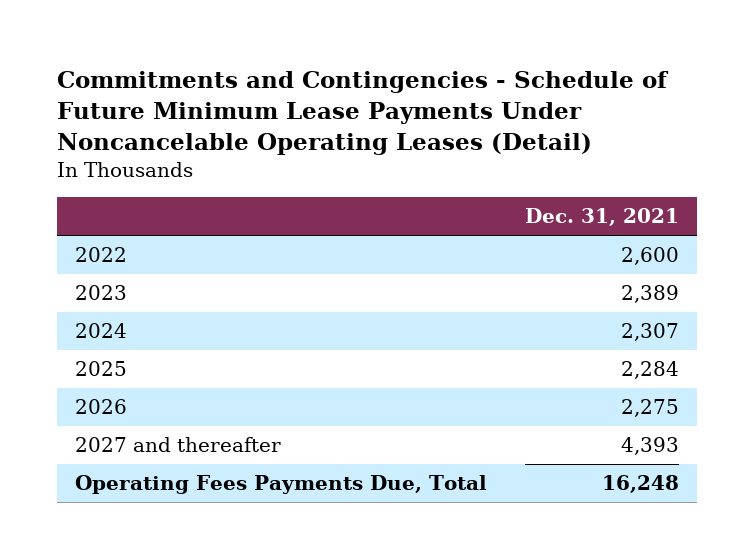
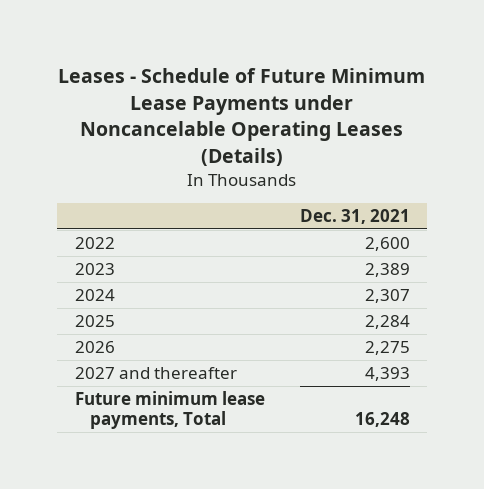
[56,70,669,155] Commitments and Contingencies - Schedule of Future Minimum Lease Payments Under Noncancelable Operating Leases (Detail) -> [58,68,426,166] Leases - Schedule of Future Minimum Lease Payments under Noncancelable Operating Leases (Details)
[75,475,488,495] Operating Fees Payments Due, Total -> [74,390,265,430] Future minimum lease payments, Total

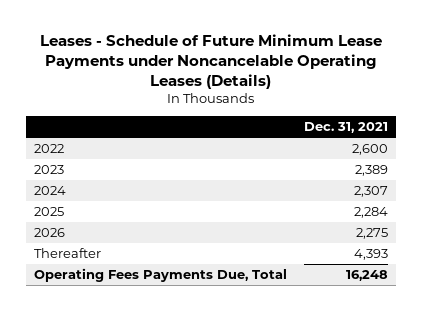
[74,366,237,379] 2027 and thereafter -> [34,248,102,259] Thereafter
[74,390,265,430] Future minimum lease payments, Total -> [34,268,288,283] Operating Fees Payments Due, Total

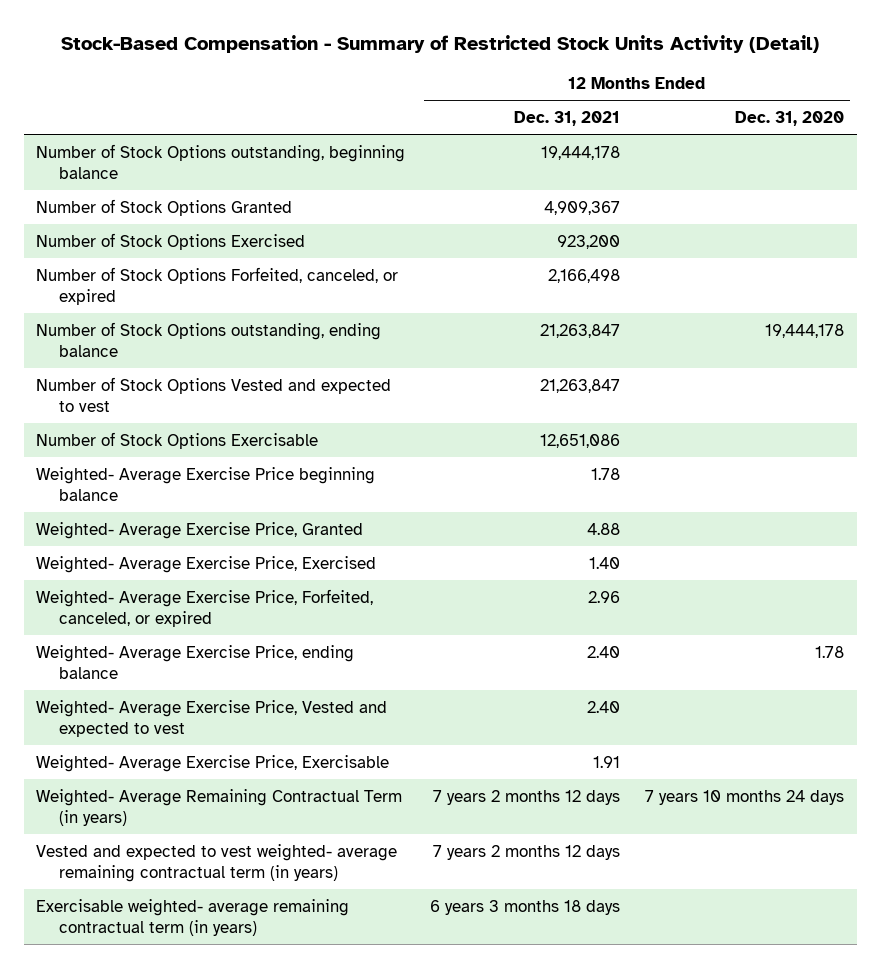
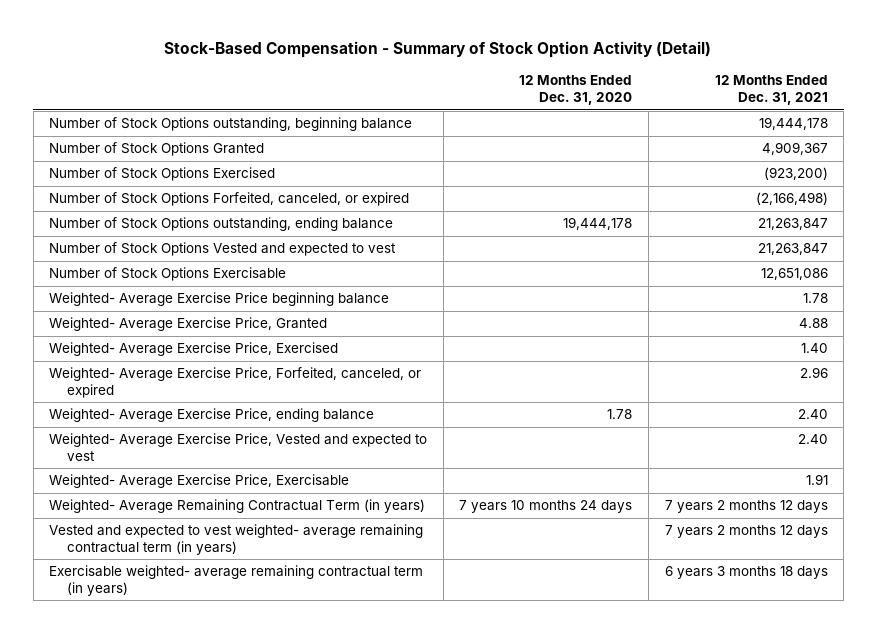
[61,34,820,53] Stock-Based Compensation - Summary of Restricted Stock Units Activity (Detail) -> [164,41,712,59] Stock-Based Compensation - Summary of Stock Option Activity (Detail)
[557,234,621,249] 923,200 -> [763,167,828,181] (923,200)
[548,268,621,283] 2,166,498 -> [755,192,828,206] (2,166,498)

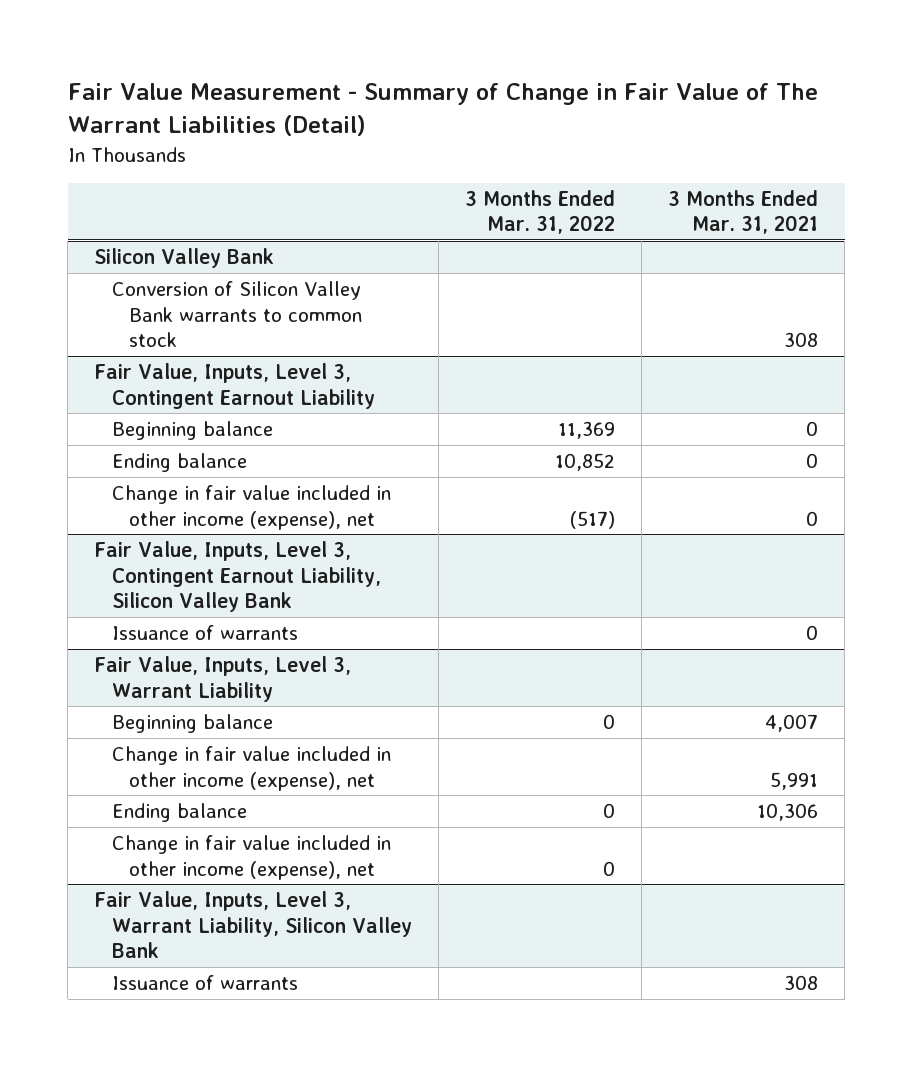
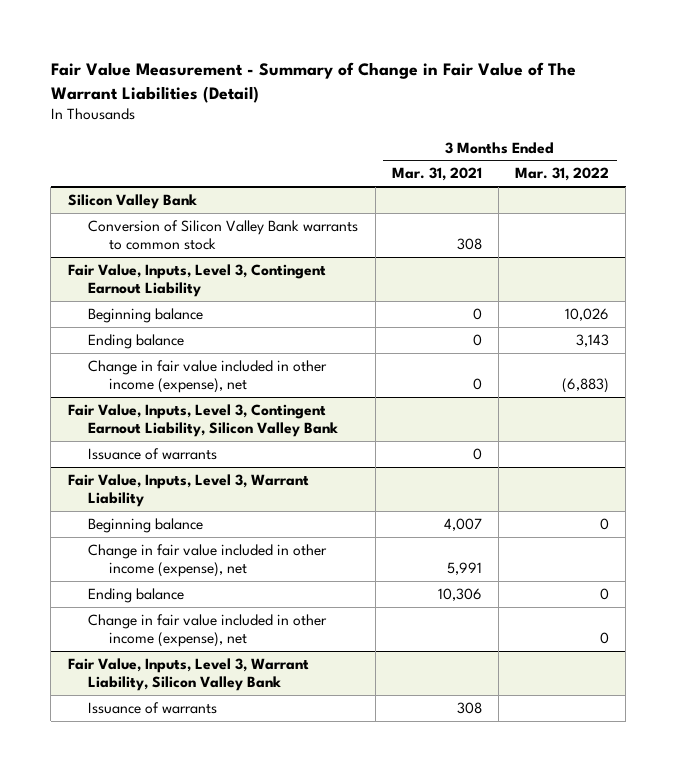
[557,420,615,439] 11,369 -> [564,307,609,321] 10,026
[554,452,615,471] 10,852 -> [575,333,609,347] 3,143
[569,510,615,529] (517) -> [561,377,609,393] (6,883)

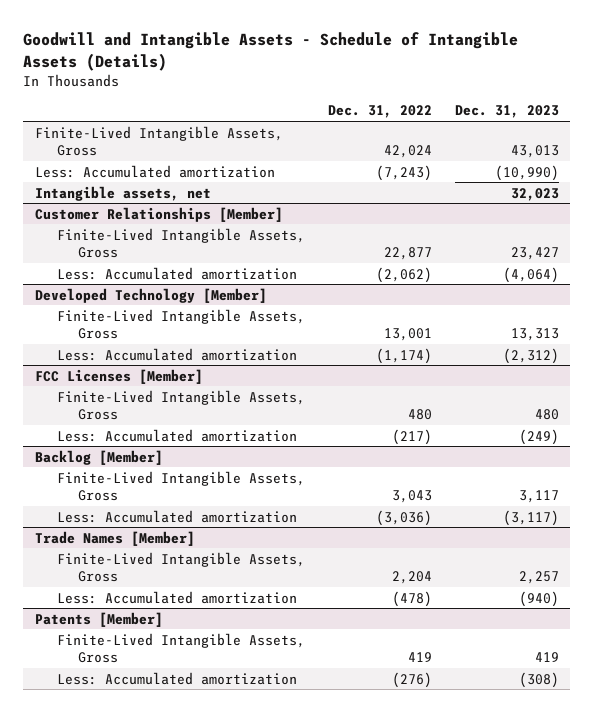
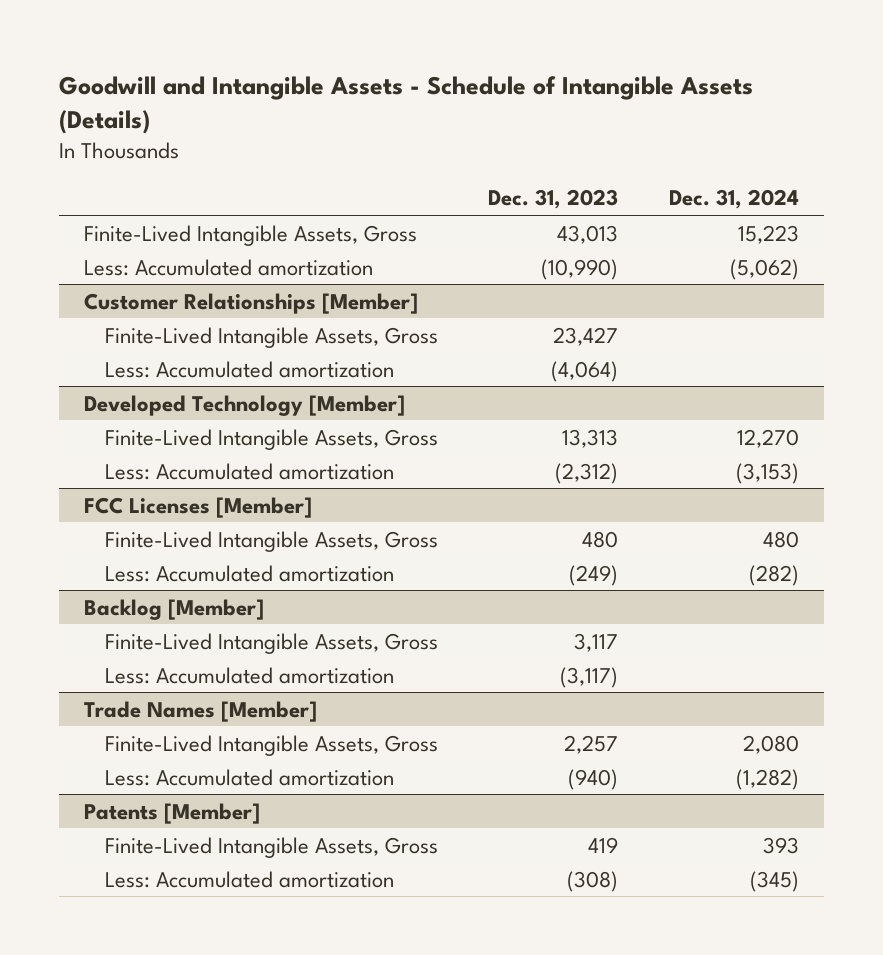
[327,105,432,119] Dec. 31, 2022 -> none
none -> [669,189,800,210] Dec. 31, 2024
[34,185,211,201] Intangible assets, net -> none

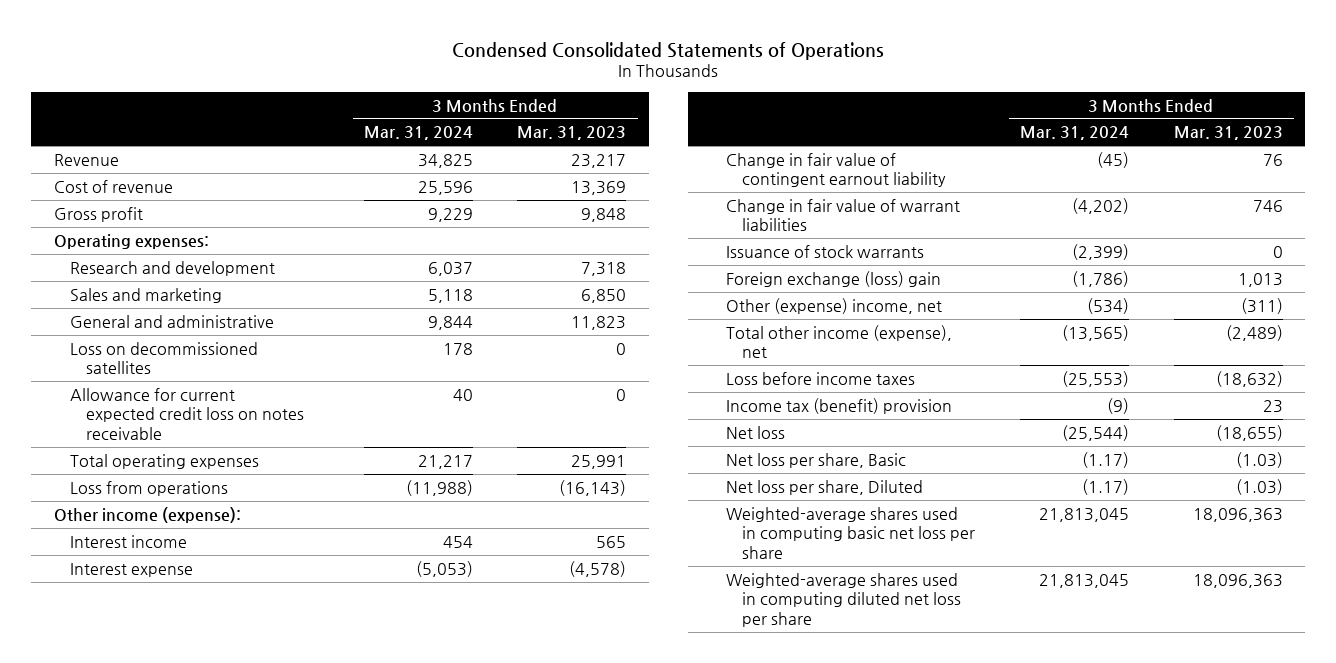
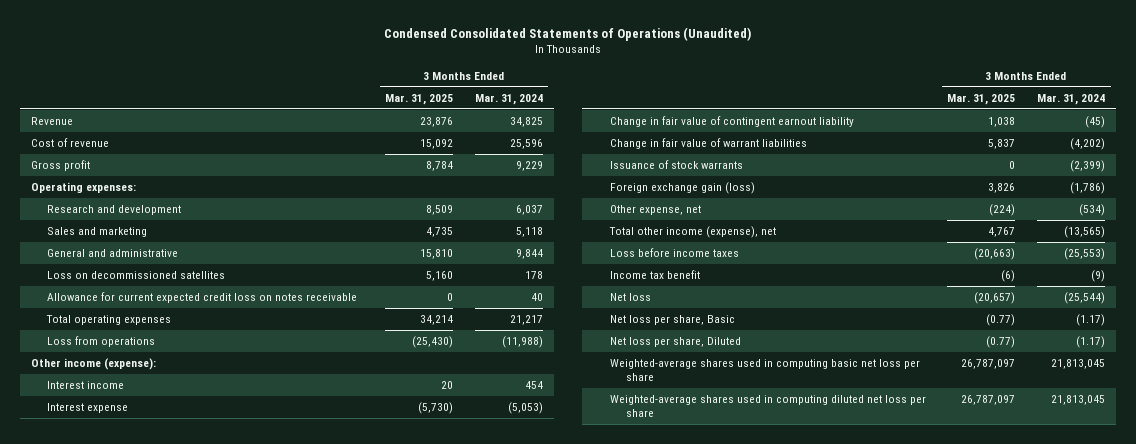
[452,41,885,60] Condensed Consolidated Statements of Operations -> [384,26,752,41] Condensed Consolidated Statements of Operations (Unaudited)
[517,126,627,141] Mar. 31, 2023 -> none
none -> [385,93,454,105] Mar. 31, 2025
[726,270,942,287] Foreign exchange (loss) gain -> [609,182,755,195] Foreign exchange gain (loss)
[726,297,943,314] Other (expense) income, net -> [609,205,701,216] Other expense, net
[726,397,953,414] Income tax (benefit) provision -> [609,270,700,280] Income tax benefit

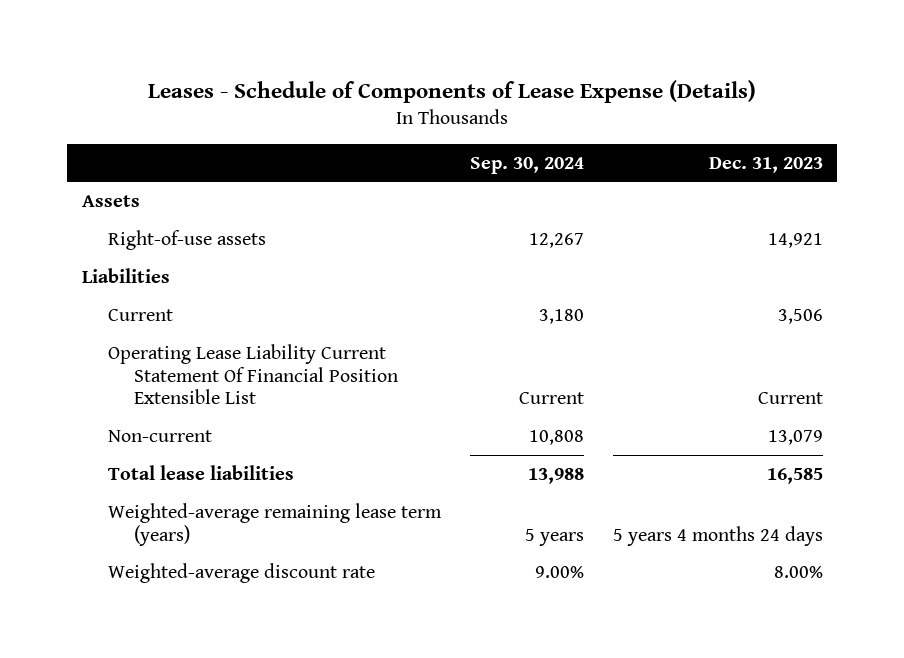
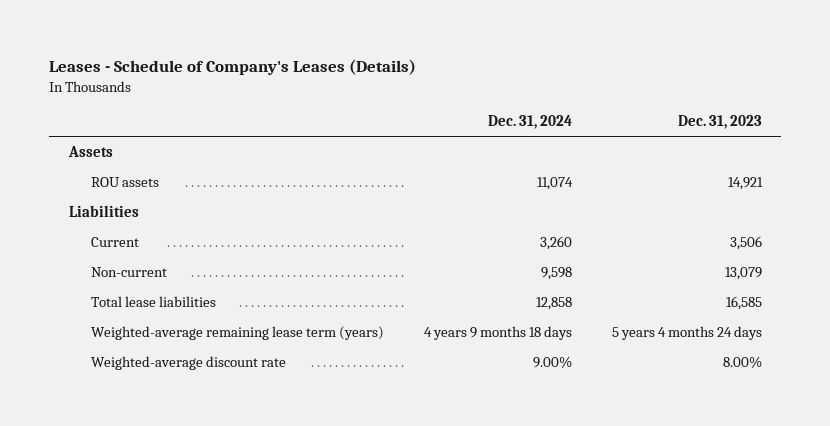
[148,79,757,103] Leases - Schedule of Components of Lease Expense (Details) -> [49,58,417,75] Leases - Schedule of Company's Leases (Details)
[469,156,584,174] Sep. 30, 2024 -> none
none -> [487,115,572,130] Dec. 31, 2024
[107,229,266,250] Right-of-use assets -> [91,177,160,188] ROU assets
[107,343,398,405] Operating Lease Liability Current Statement Of Financial Position Extensible List -> none

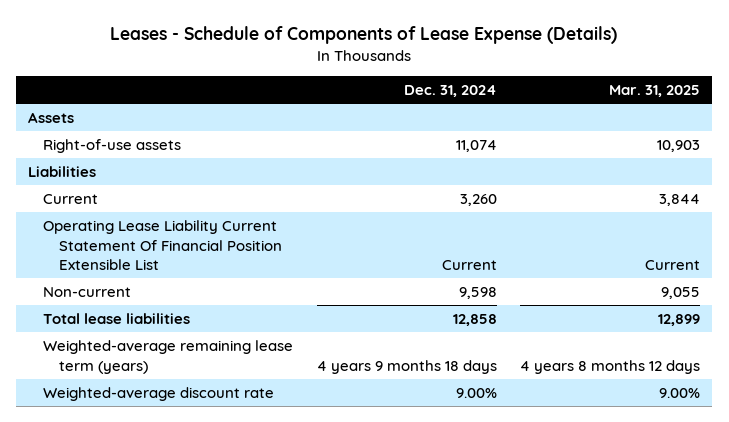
[49,58,417,75] Leases - Schedule of Company's Leases (Details) -> [110,26,618,45] Leases - Schedule of Components of Lease Expense (Details)
[677,115,762,130] Dec. 31, 2023 -> none
none -> [609,84,701,97] Mar. 31, 2025
[91,177,160,188] ROU assets -> [43,139,182,154] Right-of-use assets
none -> [43,220,282,271] Operating Lease Liability Current Statement Of Financial Position Extensible List

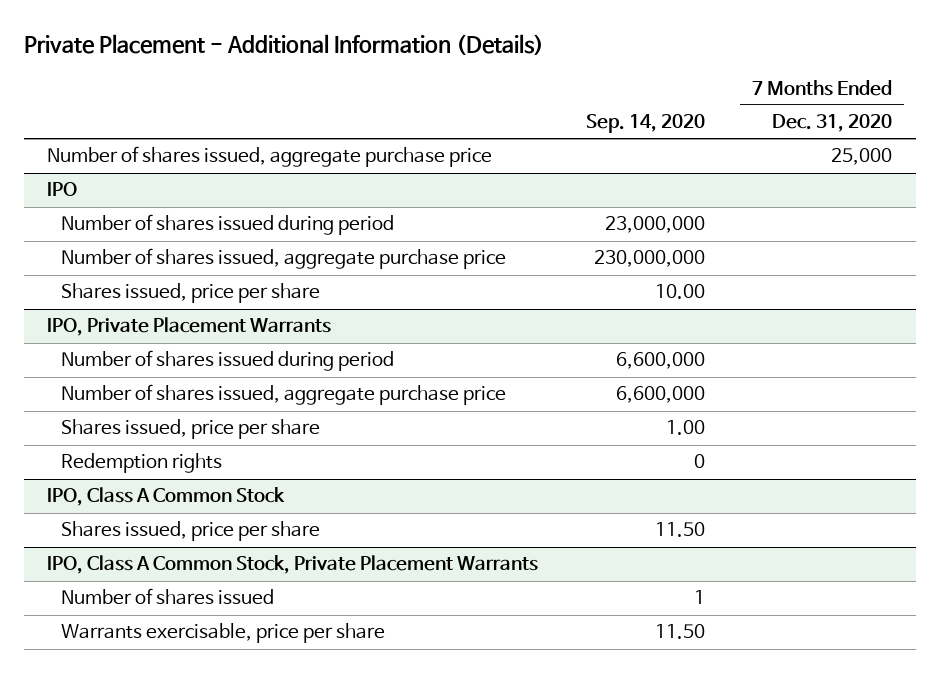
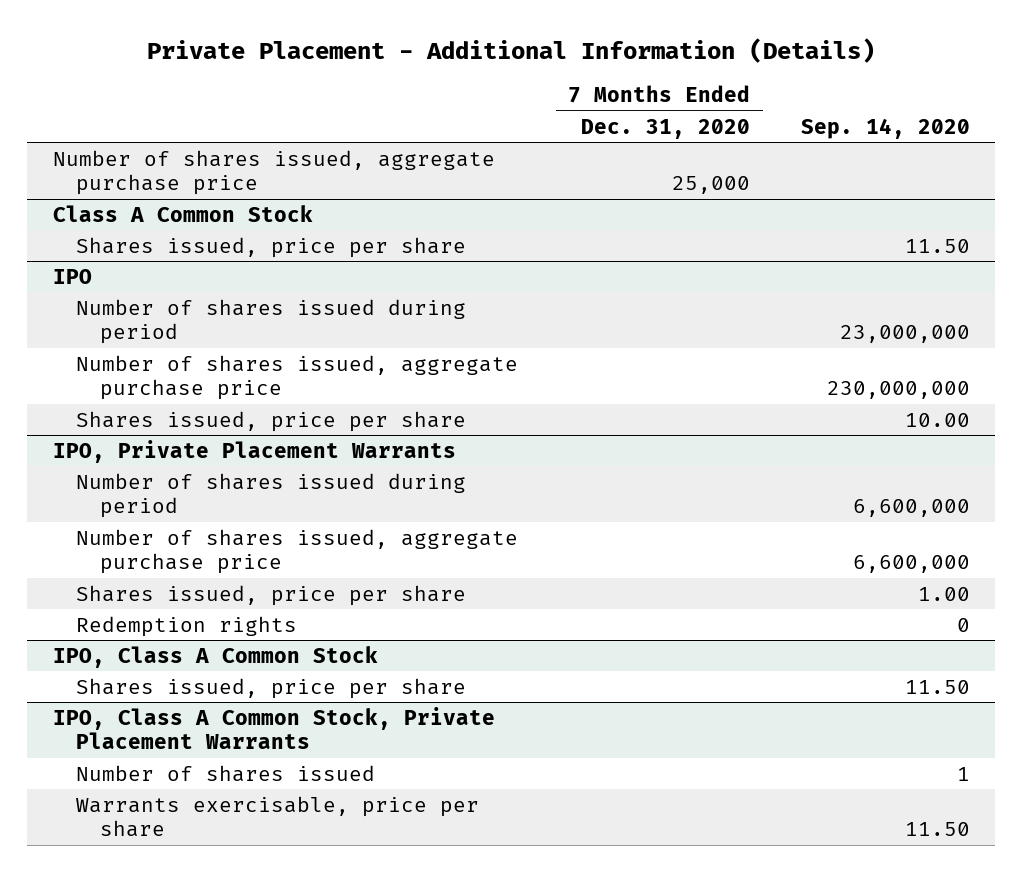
none -> [52,204,313,222] Class A Common Stock
none -> [76,236,467,258] Shares issued, price per share

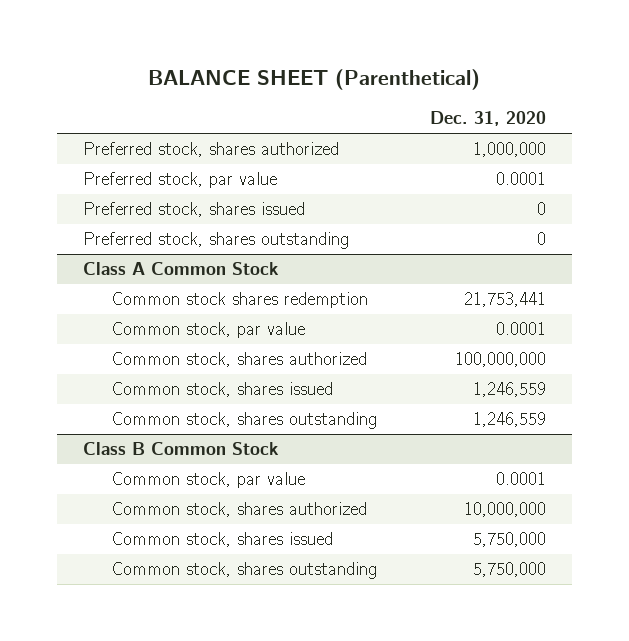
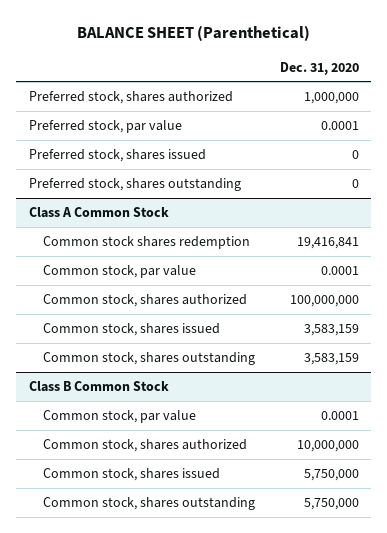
[463,292,546,308] 21,753,441 -> [296,236,359,249] 19,416,841
[472,382,546,398] 1,246,559 -> [303,323,359,336] 3,583,159
[472,412,546,428] 1,246,559 -> [303,352,359,365] 3,583,159

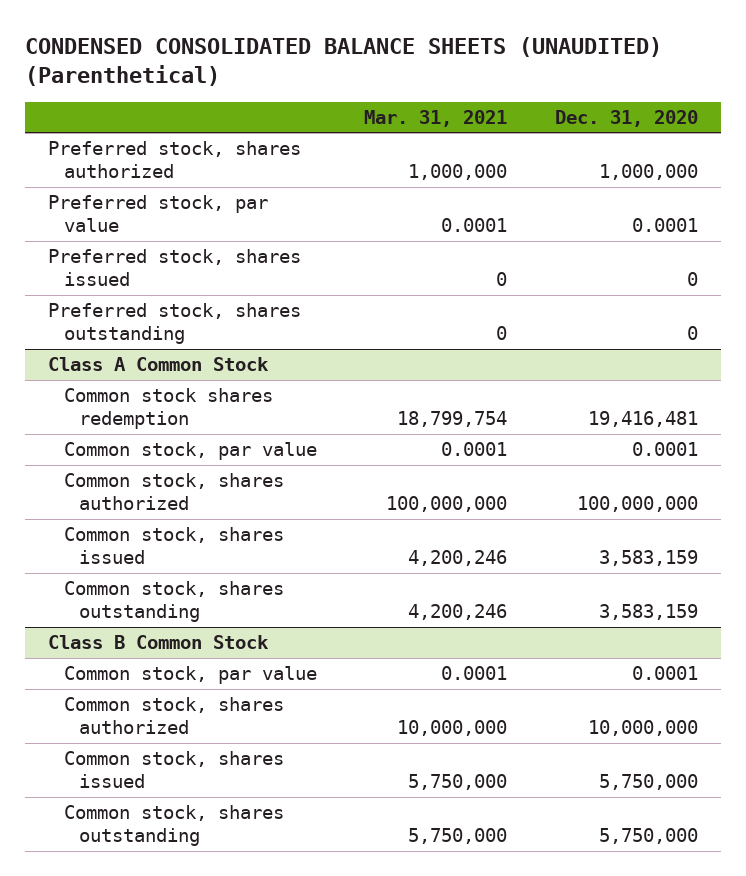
[76,25,310,42] BALANCE SHEET (Parenthetical) -> [24,36,662,87] CONDENSED CONSOLIDATED BALANCE SHEETS (UNAUDITED) (Parenthetical)
none -> [364,110,508,128] Mar. 31, 2021
[296,236,359,249] 19,416,841 -> [587,411,698,428] 19,416,481

